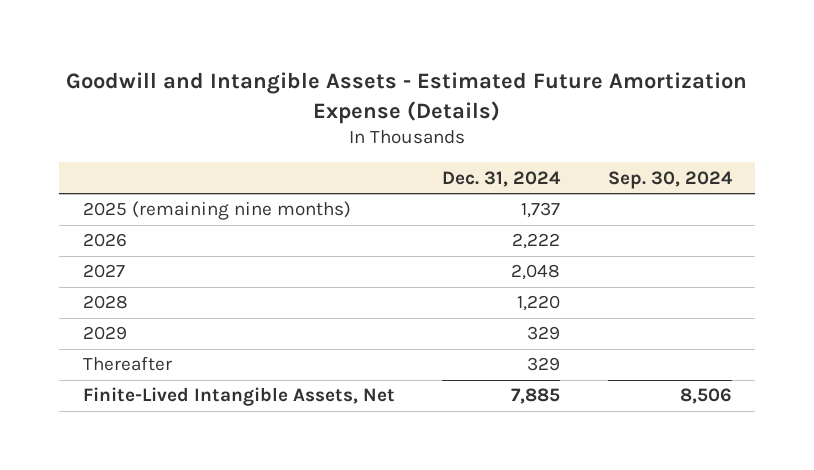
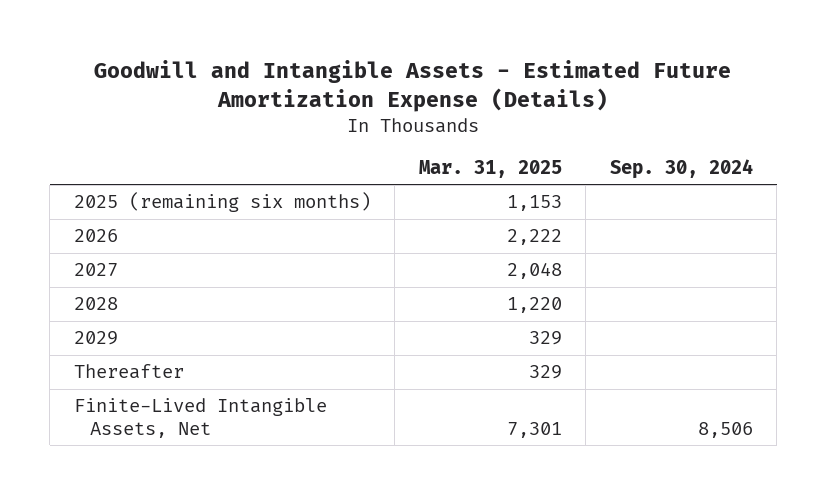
[442,170,562,187] Dec. 31, 2024 -> none
none -> [418,159,562,178] Mar. 31, 2025
[82,201,351,221] 2025 (remaining nine months) -> [73,192,371,213] 2025 (remaining six months)

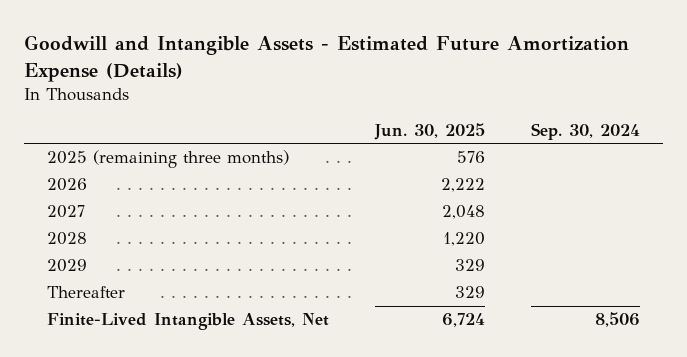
[418,159,562,178] Mar. 31, 2025 -> none
none -> [373,123,485,141] Jun. 30, 2025
[73,192,371,213] 2025 (remaining six months) -> [46,150,289,169] 2025 (remaining three months)

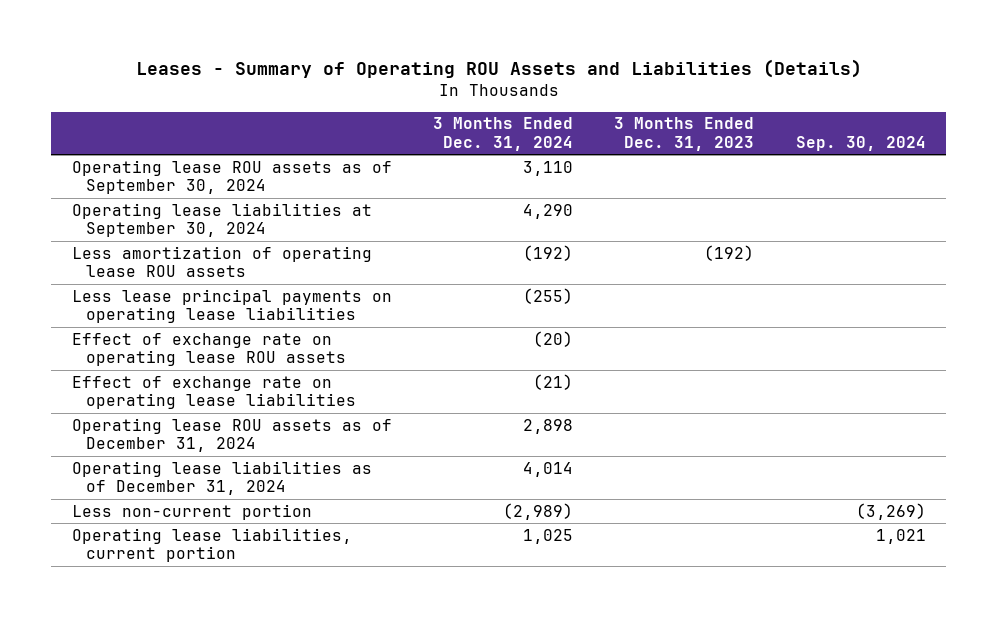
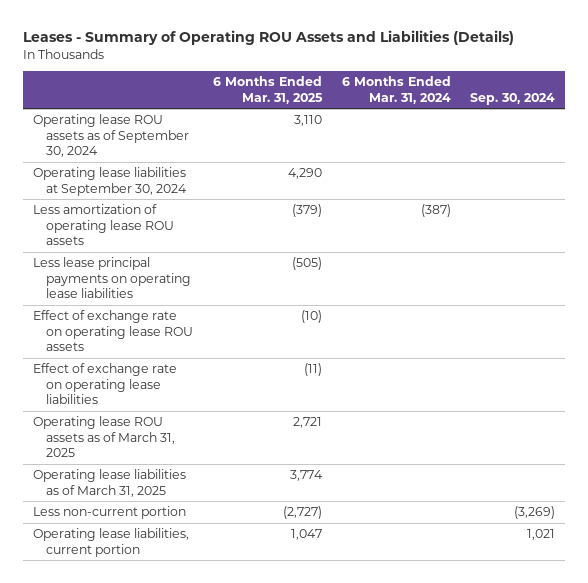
[433,117,574,152] 3 Months Ended Dec. 31, 2024 -> none
[614,117,755,152] 3 Months Ended Dec. 31, 2023 -> none
none -> [212,76,323,104] 6 Months Ended Mar. 31, 2025
none -> [341,76,451,104] 6 Months Ended Mar. 31, 2024
[71,417,392,453] Operating lease ROU assets as of December 31, 2024 -> [32,416,176,458] Operating lease ROU assets as of March 31, 2025
[71,460,372,496] Operating lease liabilities as of December 31, 2024 -> [32,469,186,497] Operating lease liabilities as of March 31, 2025

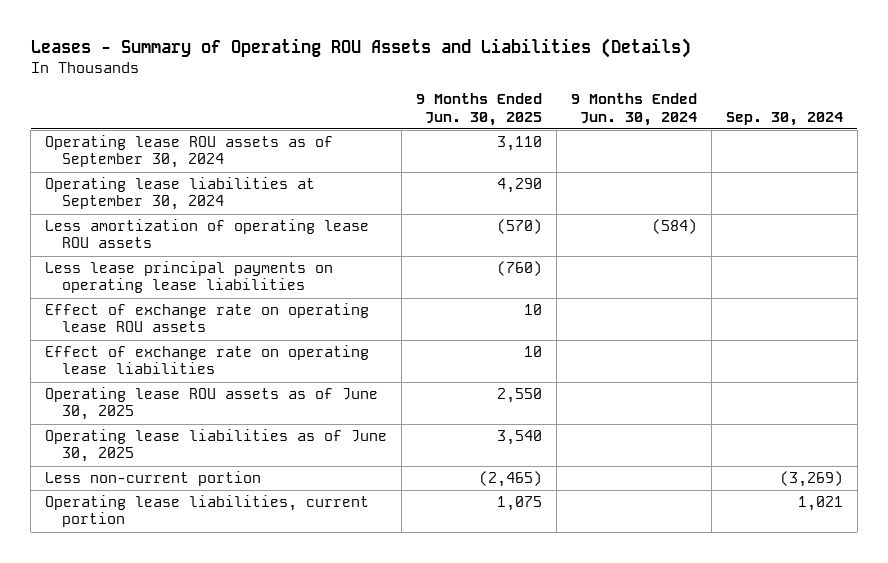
[212,76,323,104] 6 Months Ended Mar. 31, 2025 -> none
[341,76,451,104] 6 Months Ended Mar. 31, 2024 -> none
none -> [415,93,542,126] 9 Months Ended Jun. 30, 2025
none -> [570,93,697,126] 9 Months Ended Jun. 30, 2024
[32,416,176,458] Operating lease ROU assets as of March 31, 2025 -> [45,387,379,421] Operating lease ROU assets as of June 30, 2025
[32,469,186,497] Operating lease liabilities as of March 31, 2025 -> [45,429,388,463] Operating lease liabilities as of June 30, 2025

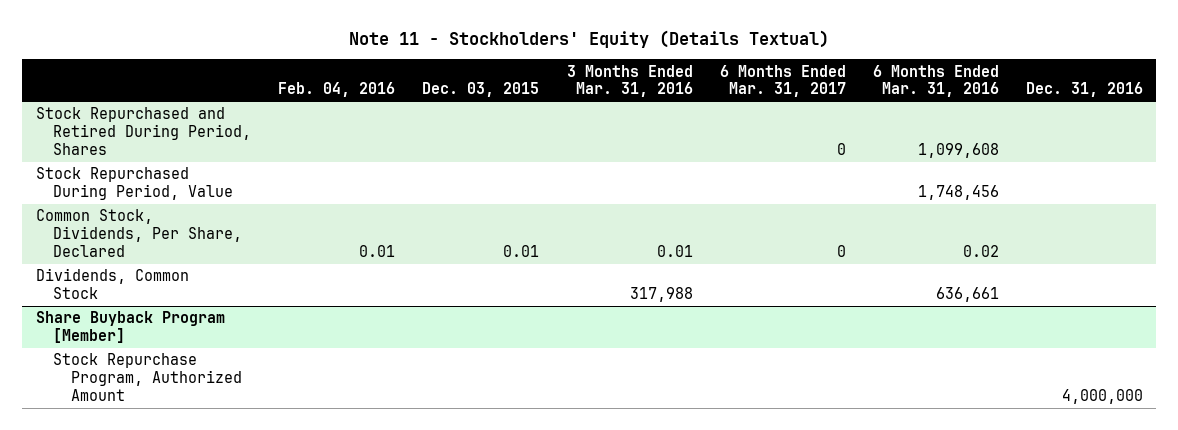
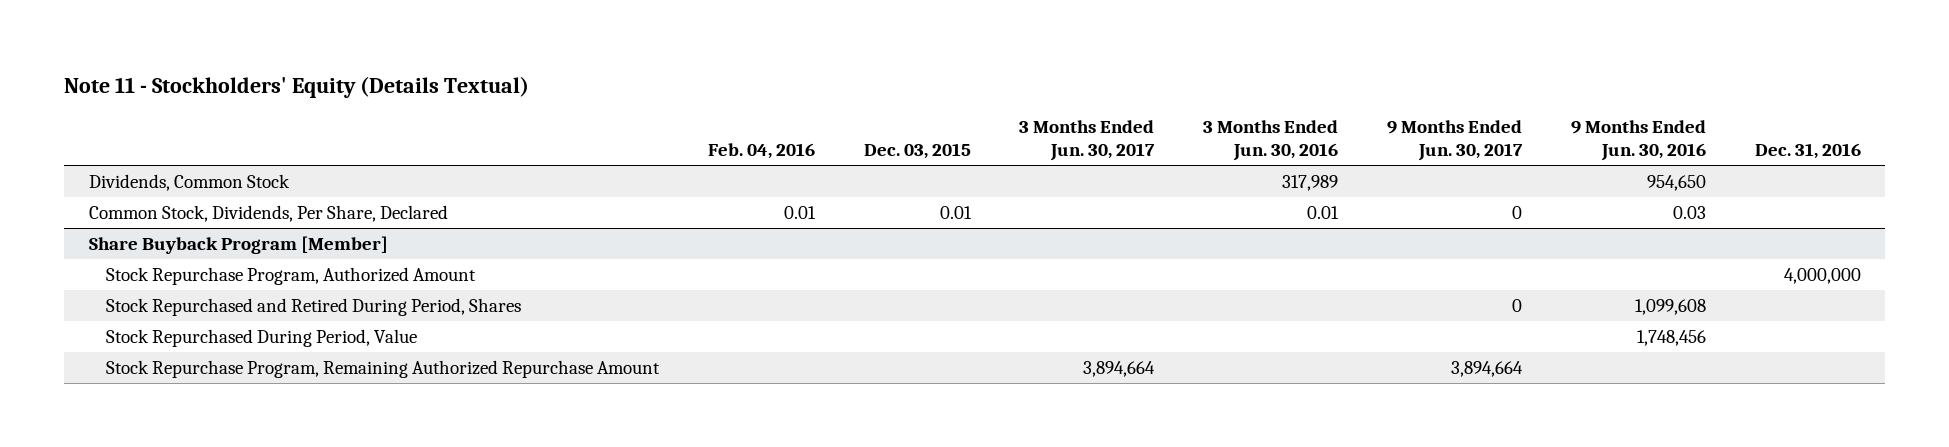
[566,64,693,98] 3 Months Ended Mar. 31, 2016 -> none
[719,64,846,98] 6 Months Ended Mar. 31, 2017 -> none
[872,64,999,98] 6 Months Ended Mar. 31, 2016 -> none
none -> [1019,120,1156,162] 3 Months Ended Jun. 30, 2017
none -> [1203,120,1339,162] 3 Months Ended Jun. 30, 2016
none -> [1386,120,1523,162] 9 Months Ended Jun. 30, 2017
none -> [1570,120,1706,162] 9 Months Ended Jun. 30, 2016
[35,107,252,155] Stock Repurchased and Retired During Period, Shares -> none
[35,167,234,201] Stock Repurchased During Period, Value -> none
[35,209,243,257] Common Stock, Dividends, Per Share, Declared -> [88,204,448,222] Common Stock, Dividends, Per Share, Declared
none -> [105,297,521,316] Stock Repurchased and Retired During Period, Shares
none -> [105,328,417,347] Stock Repurchased During Period, Value
none -> [105,359,660,378] Stock Repurchase Program, Remaining Authorized Repurchase Amount

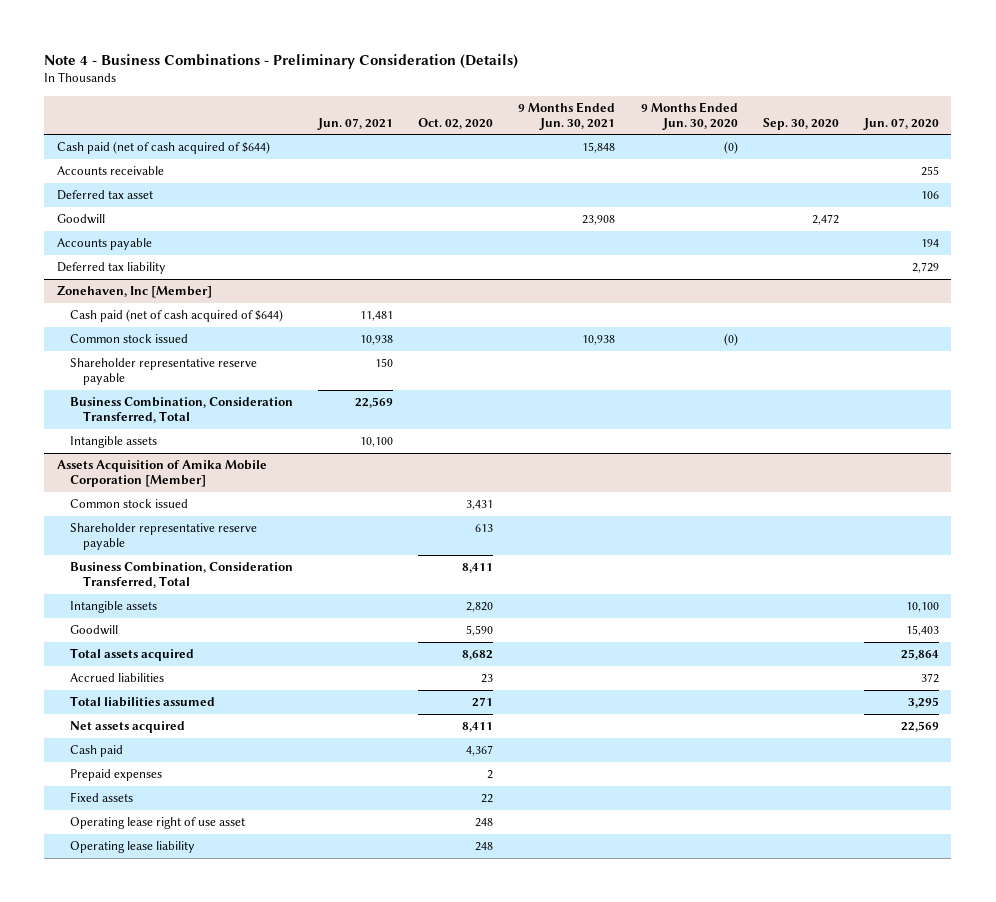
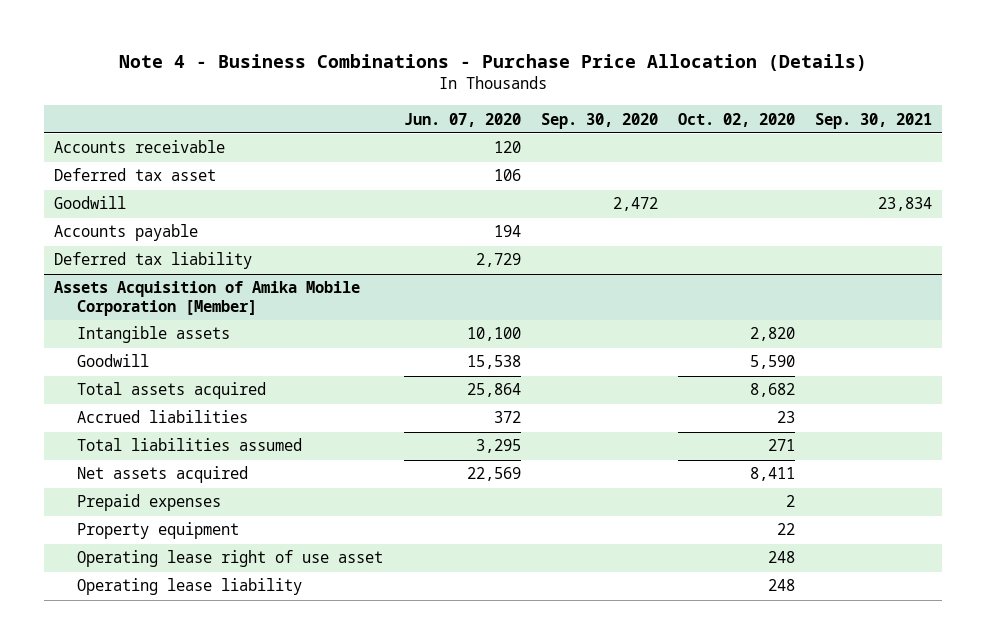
[44,53,519,69] Note 4 - Business Combinations - Preliminary Consideration (Details) -> [119,54,868,72] Note 4 - Business Combinations - Purchase Price Allocation (Details)
[317,117,394,130] Jun. 07, 2021 -> none
[518,101,616,130] 9 Months Ended Jun. 30, 2021 -> none
[640,101,738,130] 9 Months Ended Jun. 30, 2020 -> none
none -> [815,112,933,129] Sep. 30, 2021
[56,141,270,155] Cash paid (net of cash acquired of $644) -> none
[920,166,939,177] 255 -> [493,141,521,154] 120
[56,285,212,299] Zonehaven, Inc [Member] -> none
[69,309,283,323] Cash paid (net of cash acquired of $644) -> none
[69,334,188,344] Common stock issued -> none
[69,358,257,386] Shareholder representative reserve payable -> none
[69,397,293,424] Business Combination, Consideration Transferred, Total -> none
[69,436,157,449] Intangible assets -> none
[69,499,188,509] Common stock issued -> none
[69,523,257,551] Shareholder representative reserve payable -> none
[69,562,293,589] Business Combination, Consideration Transferred, Total -> none
[905,625,939,637] 15,403 -> [466,355,521,370] 15,538
[69,745,123,758] Cash paid -> none
[69,792,133,803] Fixed assets -> [77,522,240,540] Property equipment

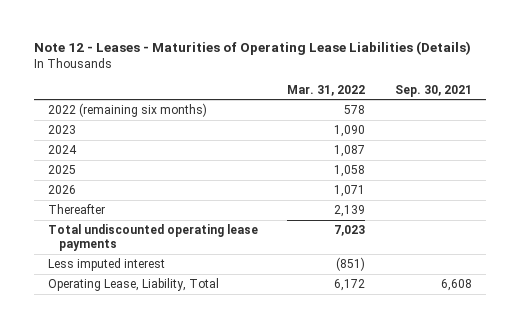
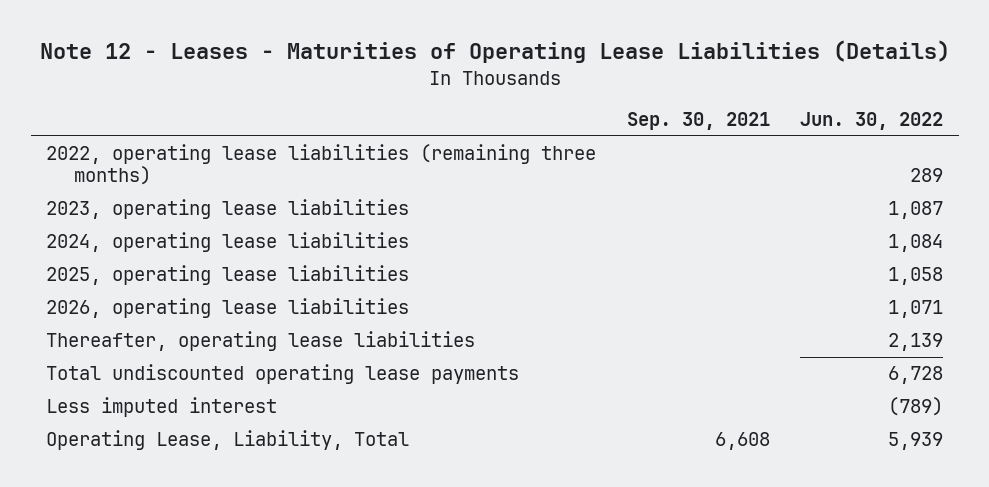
[287,84,366,96] Mar. 31, 2022 -> none
none -> [800,112,944,131] Jun. 30, 2022
[48,103,208,118] 2022 (remaining six months) -> [45,144,596,186] 2022, operating lease liabilities (remaining three months)
[48,125,77,135] 2023 -> [45,199,409,220] 2023, operating lease liabilities
[48,145,78,155] 2024 -> [45,232,409,253] 2024, operating lease liabilities
[48,165,77,175] 2025 -> [45,265,409,286] 2025, operating lease liabilities
[48,185,77,195] 2026 -> [45,298,409,319] 2026, operating lease liabilities
[48,204,106,215] Thereafter -> [45,331,475,352] Thereafter, operating lease liabilities

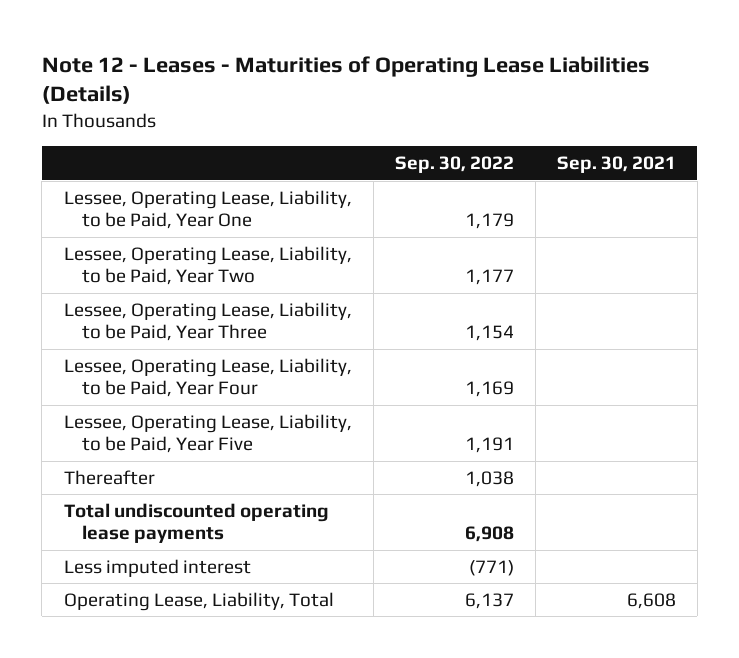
[800,112,944,131] Jun. 30, 2022 -> none
none -> [394,156,514,174] Sep. 30, 2022
[45,144,596,186] 2022, operating lease liabilities (remaining three months) -> none
[45,331,475,352] Thereafter, operating lease liabilities -> none
[45,199,409,220] 2023, operating lease liabilities -> [63,189,352,230] Lessee, Operating Lease, Liability, to be Paid, Year One
[45,232,409,253] 2024, operating lease liabilities -> [63,245,352,286] Lessee, Operating Lease, Liability, to be Paid, Year Two
[45,265,409,286] 2025, operating lease liabilities -> [63,301,352,342] Lessee, Operating Lease, Liability, to be Paid, Year Three
[45,298,409,319] 2026, operating lease liabilities -> [63,357,352,398] Lessee, Operating Lease, Liability, to be Paid, Year Four
none -> [63,413,352,454] Lessee, Operating Lease, Liability, to be Paid, Year Five
none -> [63,469,155,485] Thereafter

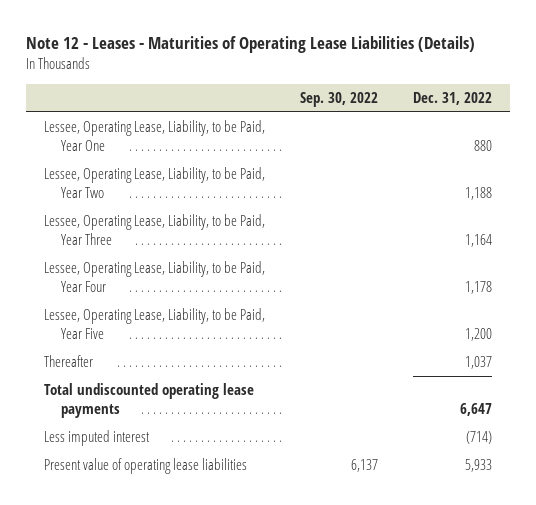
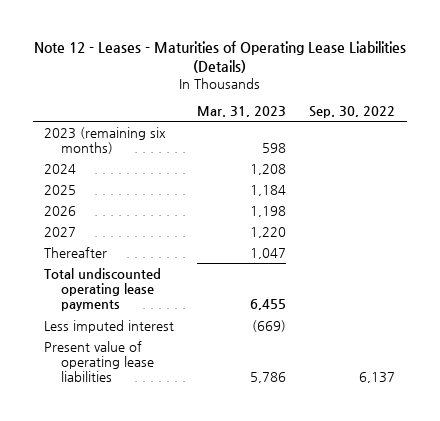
[413,91,493,105] Dec. 31, 2022 -> none
none -> [197,106,287,118] Mar. 31, 2023
[43,120,265,152] Lessee, Operating Lease, Liability, to be Paid, Year One -> [44,126,167,155] 2023 (remaining six months)
[43,167,265,199] Lessee, Operating Lease, Liability, to be Paid, Year Two -> [44,163,77,174] 2024
[43,214,265,246] Lessee, Operating Lease, Liability, to be Paid, Year Three -> [44,184,77,195] 2025
[43,261,265,293] Lessee, Operating Lease, Liability, to be Paid, Year Four -> [44,205,77,216] 2026
[43,308,265,340] Lessee, Operating Lease, Liability, to be Paid, Year Five -> [44,226,77,237] 2027

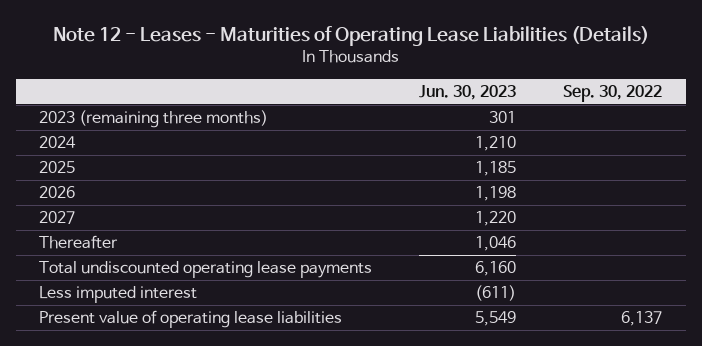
[197,106,287,118] Mar. 31, 2023 -> none
none -> [419,84,517,100] Jun. 30, 2023
[44,126,167,155] 2023 (remaining six months) -> [39,110,269,129] 2023 (remaining three months)

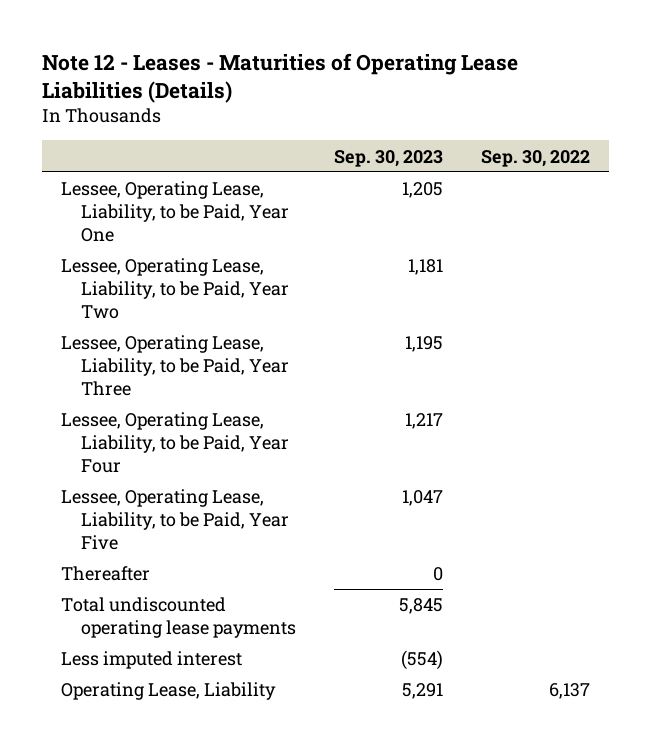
[419,84,517,100] Jun. 30, 2023 -> none
none -> [334,149,444,167] Sep. 30, 2023
[39,110,269,129] 2023 (remaining three months) -> [60,181,290,242] Lessee, Operating Lease, Liability, to be Paid, Year One
[39,136,77,149] 2024 -> [60,258,290,319] Lessee, Operating Lease, Liability, to be Paid, Year Two
[39,161,76,174] 2025 -> [60,335,290,396] Lessee, Operating Lease, Liability, to be Paid, Year Three
[39,186,76,199] 2026 -> [60,412,290,473] Lessee, Operating Lease, Liability, to be Paid, Year Four
[39,211,76,225] 2027 -> [60,489,290,550] Lessee, Operating Lease, Liability, to be Paid, Year Five
[39,310,343,329] Present value of operating lease liabilities -> [60,682,276,701] Operating Lease, Liability

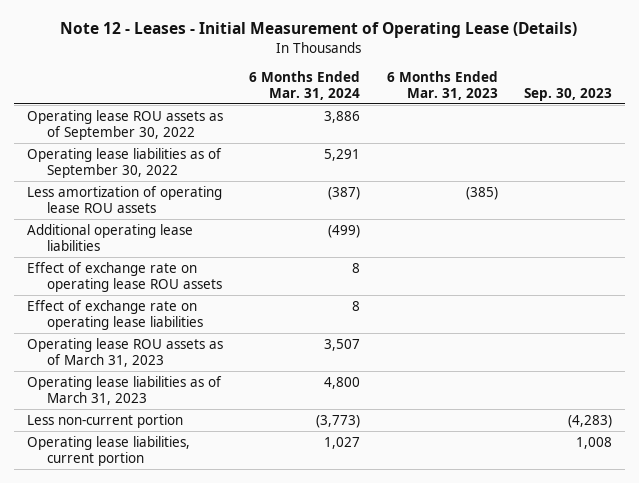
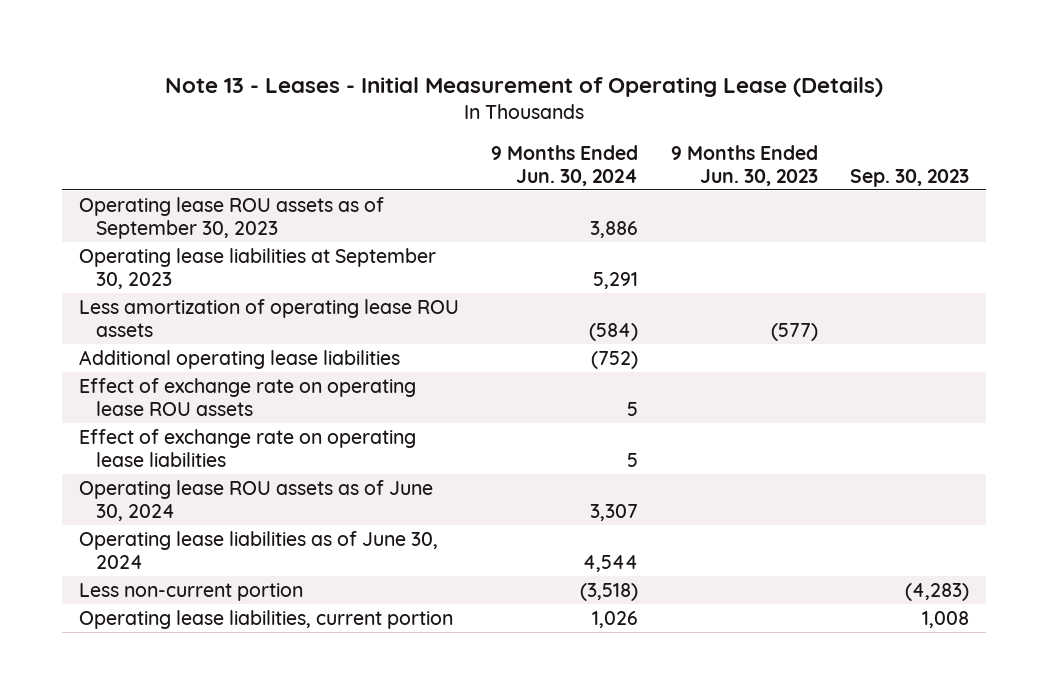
[60,22,578,39] Note 12 - Leases - Initial Measurement of Operating Lease (Details) -> [165,76,884,97] Note 13 - Leases - Initial Measurement of Operating Lease (Details)
[249,70,361,100] 6 Months Ended Mar. 31, 2024 -> none
[386,70,498,100] 6 Months Ended Mar. 31, 2023 -> none
none -> [491,144,639,186] 9 Months Ended Jun. 30, 2024
none -> [670,144,818,186] 9 Months Ended Jun. 30, 2023
[26,109,223,140] Operating lease ROU assets as of September 30, 2022 -> [78,197,384,239] Operating lease ROU assets as of September 30, 2023
[26,147,222,178] Operating lease liabilities as of September 30, 2022 -> [78,248,436,289] Operating lease liabilities at September 30, 2023
[26,337,223,367] Operating lease ROU assets as of March 31, 2023 -> [78,480,433,521] Operating lease ROU assets as of June 30, 2024
[26,375,222,405] Operating lease liabilities as of March 31, 2023 -> [78,531,438,569] Operating lease liabilities as of June 30, 2024

